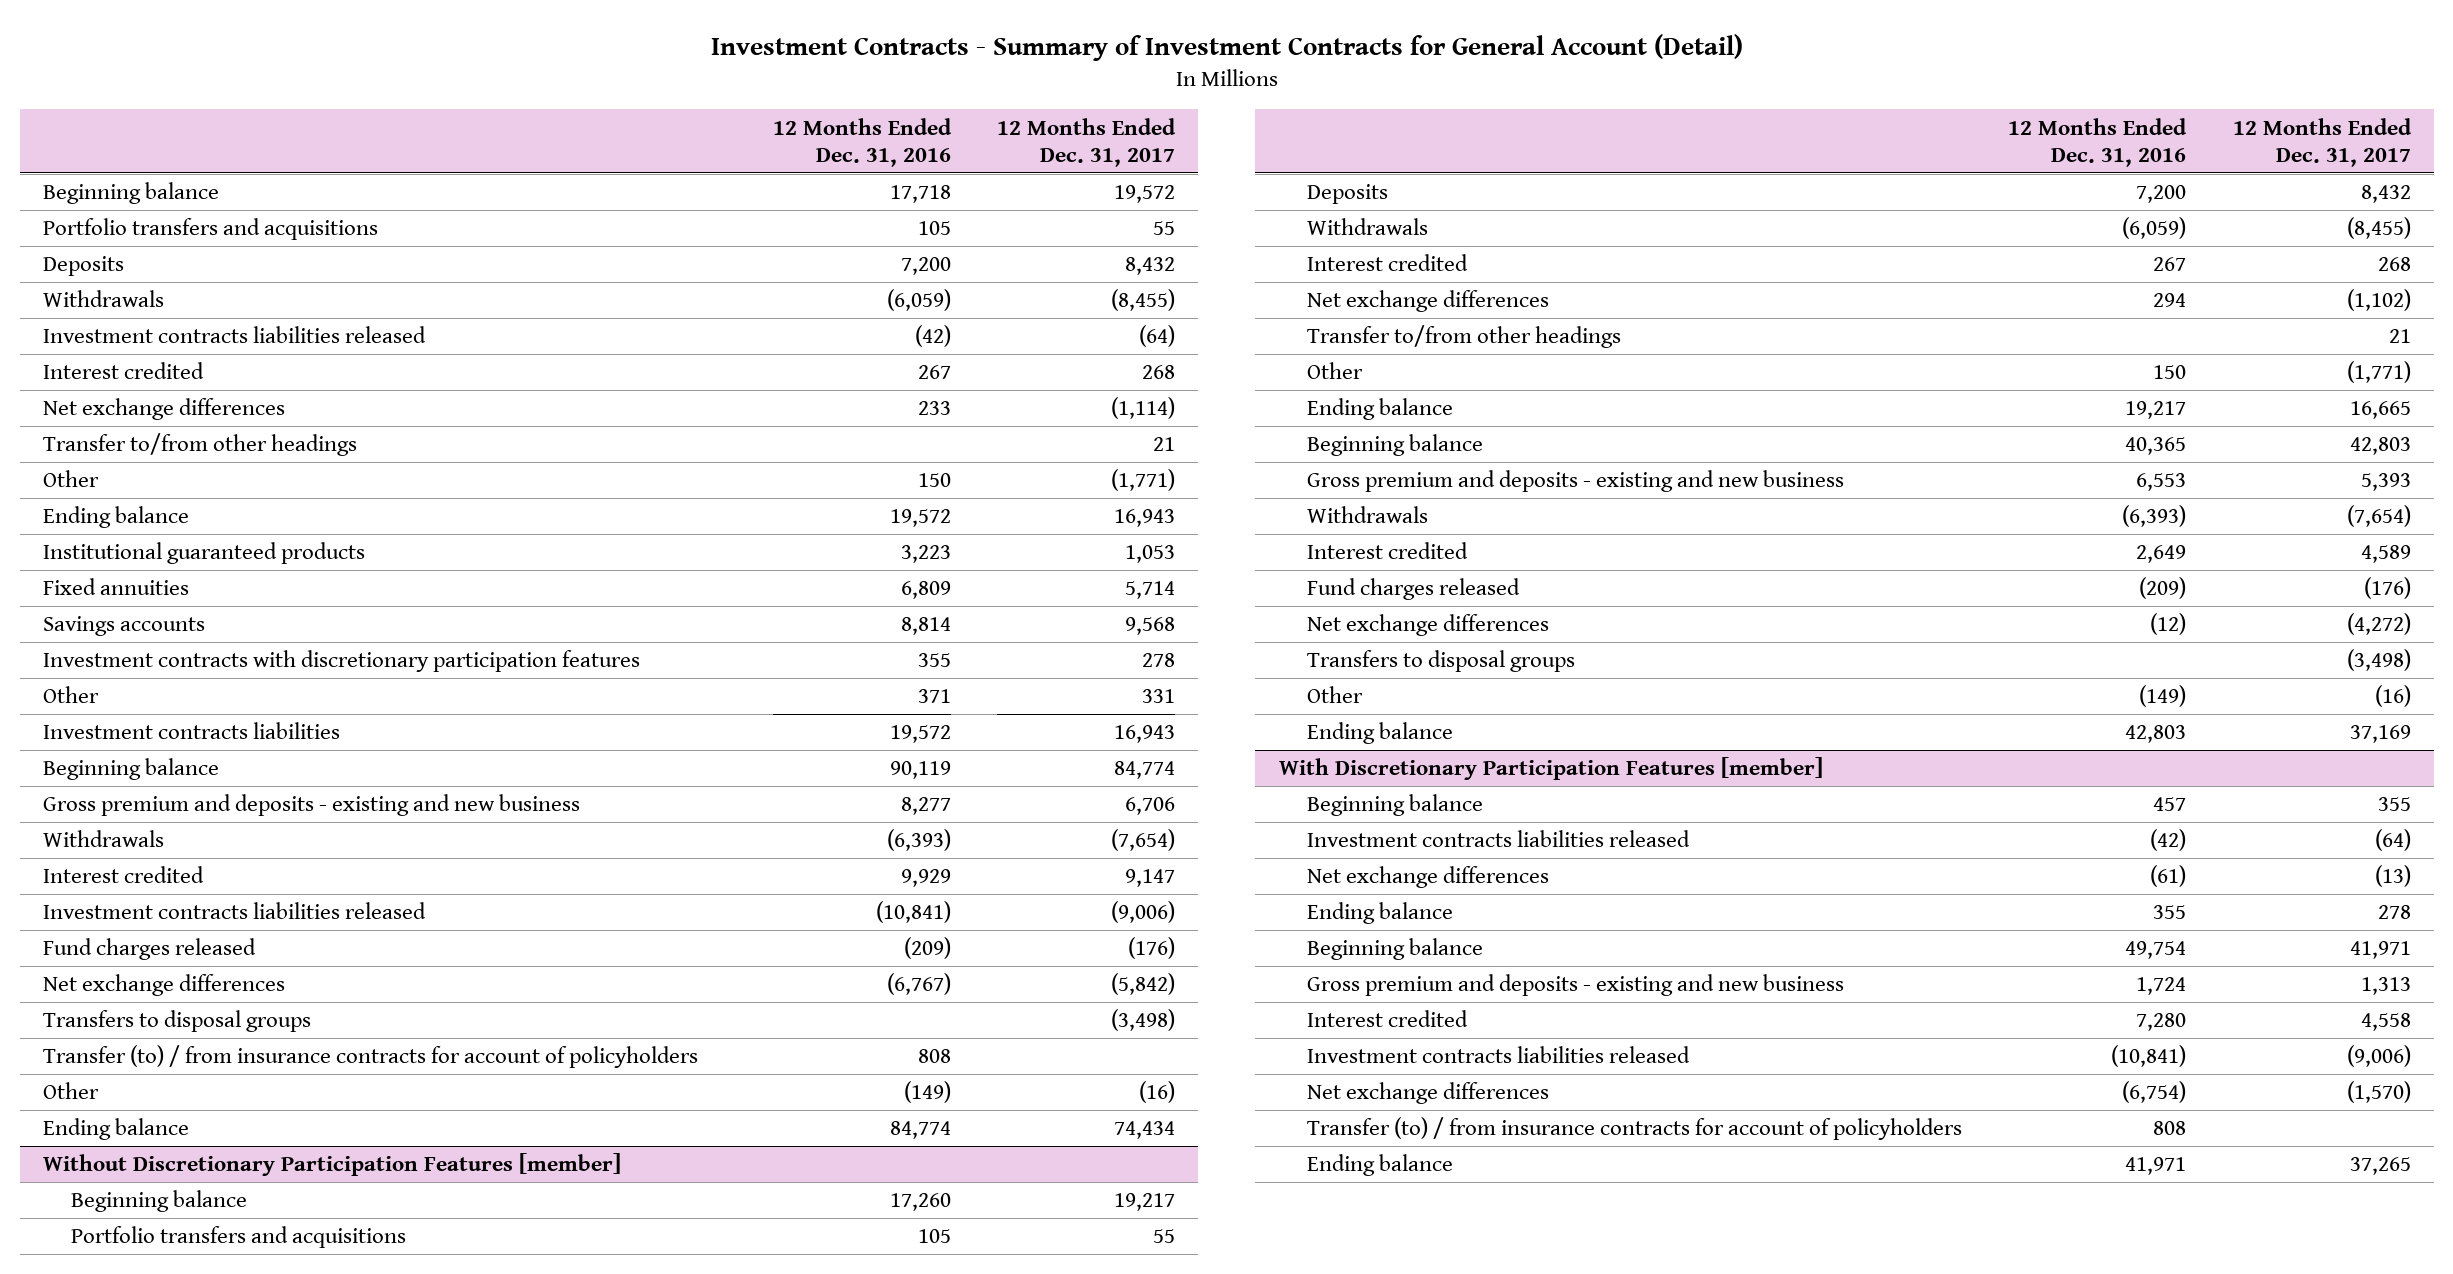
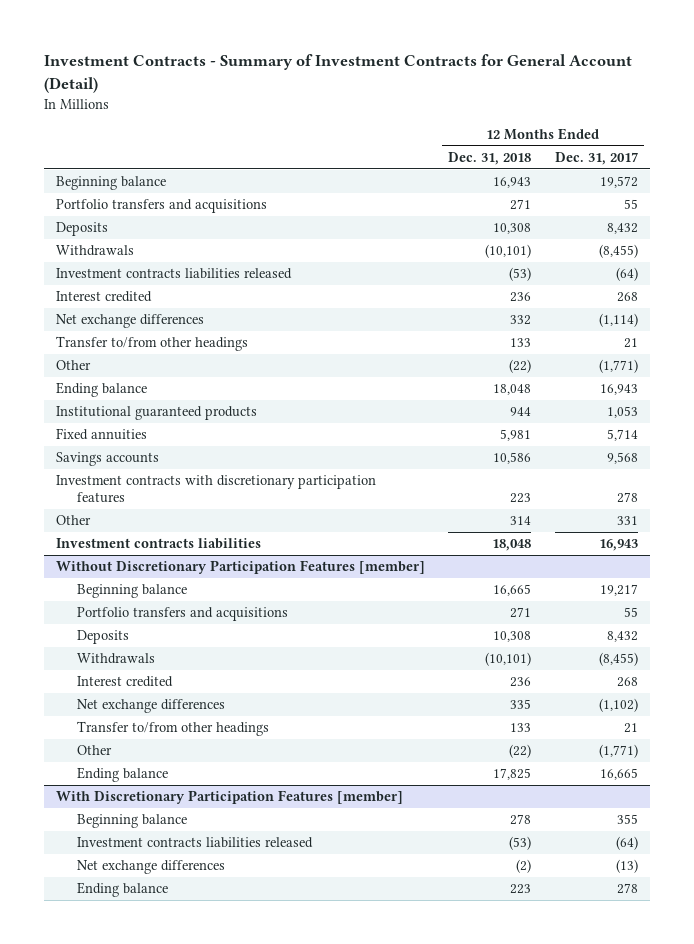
[772,117,952,168] 12 Months Ended Dec. 31, 2016 -> none
none -> [448,152,532,166] Dec. 31, 2018
[42,758,219,781] Beginning balance -> none
[42,794,580,817] Gross premium and deposits - existing and new business -> none
[42,830,164,848] Withdrawals -> none
[42,866,204,884] Interest credited -> none
[42,902,426,920] Investment contracts liabilities released -> none
[42,938,256,961] Fund charges released -> none
[42,974,285,997] Net exchange differences -> none
[42,1010,311,1033] Transfers to disposal groups -> none
[42,1045,698,1069] Transfer (to) / from insurance contracts for account of policyholders -> none
[42,1082,99,1100] Other -> none
[42,1118,189,1141] Ending balance -> none
[1307,434,1484,457] Beginning balance -> none
[1307,470,1845,493] Gross premium and deposits - existing and new business -> none
[1307,506,1429,524] Withdrawals -> none
[1307,542,1469,560] Interest credited -> none
[1307,578,1521,601] Fund charges released -> none
[1307,614,1550,637] Net exchange differences -> none
[1307,650,1576,673] Transfers to disposal groups -> none
[1307,686,1364,704] Other -> none
[1307,722,1454,745] Ending balance -> none
[1307,938,1484,961] Beginning balance -> none
[1307,974,1845,997] Gross premium and deposits - existing and new business -> none
[1307,1010,1469,1028] Interest credited -> none
[1307,1046,1691,1064] Investment contracts liabilities released -> none
[1307,1082,1550,1105] Net exchange differences -> none
[1307,1117,1963,1141] Transfer (to) / from insurance contracts for account of policyholders -> none
[1307,1154,1454,1177] Ending balance -> none

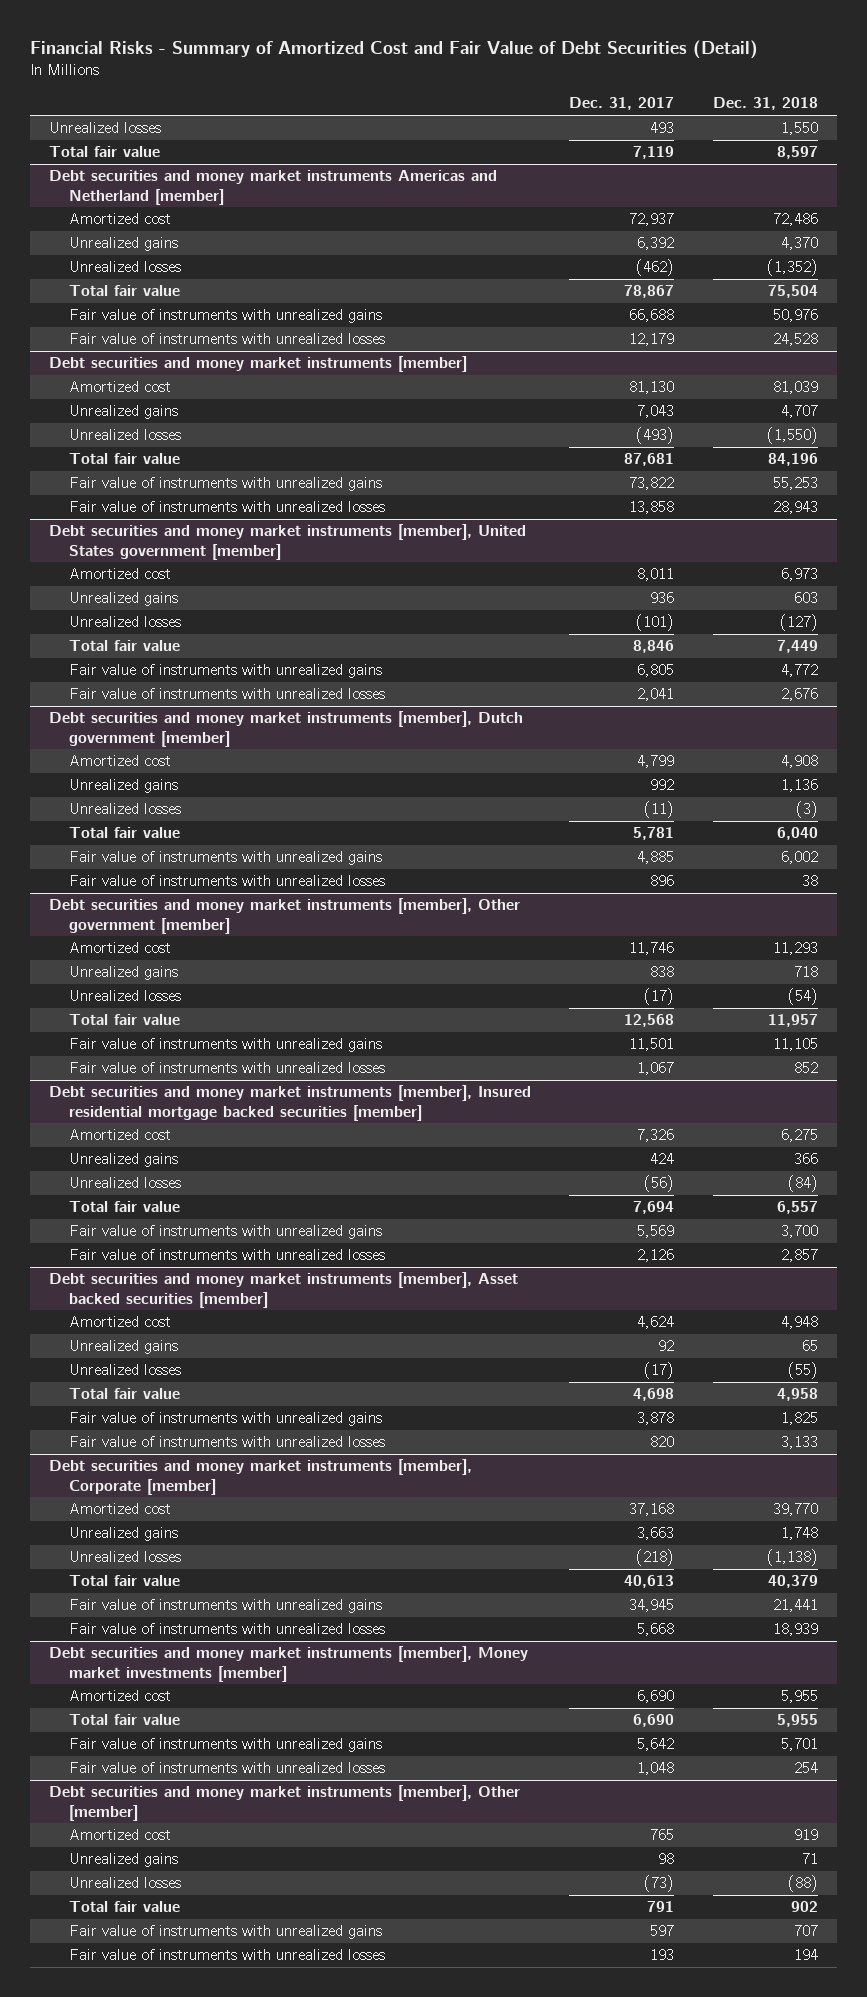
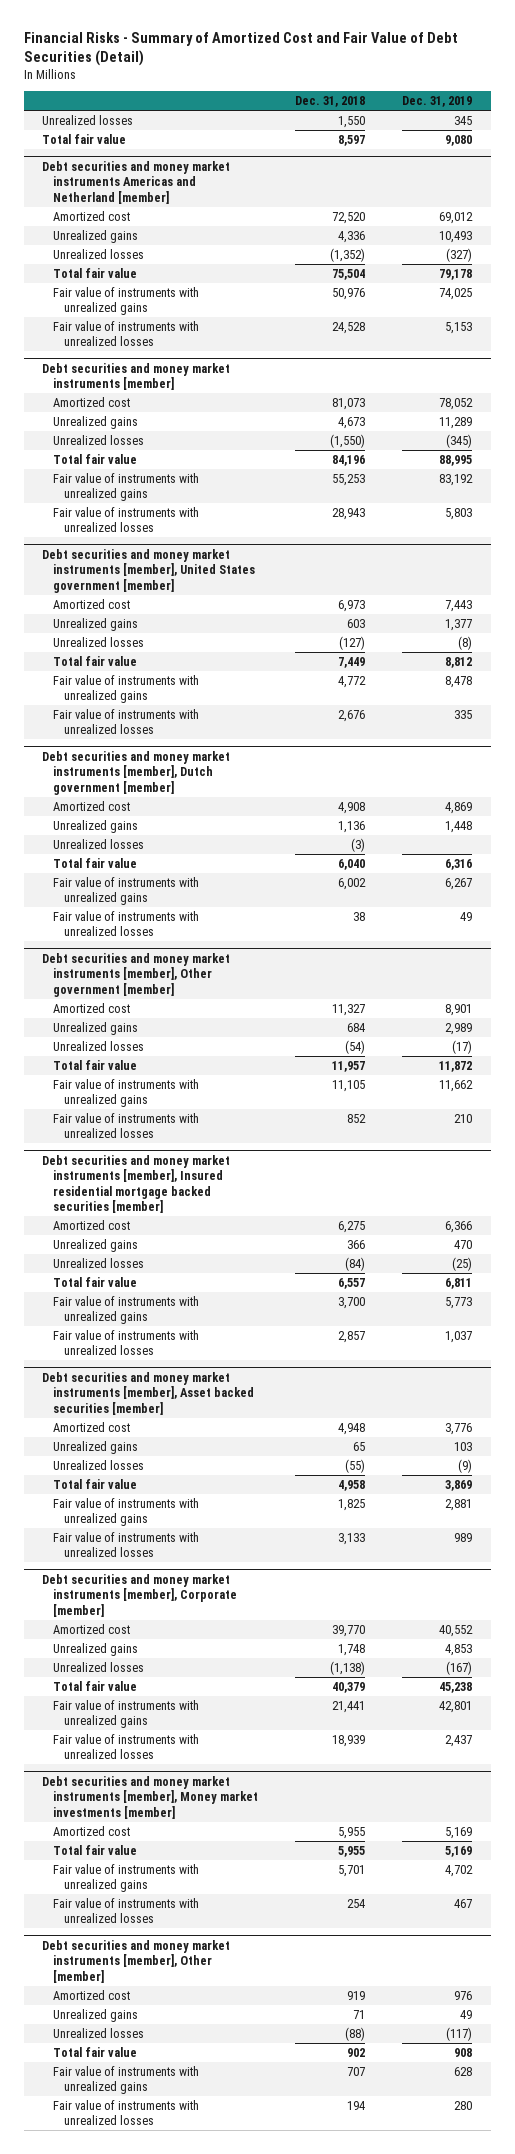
[569,97,675,111] Dec. 31, 2017 -> none
none -> [402,96,473,108] Dec. 31, 2019
[772,213,818,227] 72,486 -> [332,211,366,224] 72,520
[780,237,818,251] 4,370 -> [338,230,366,243] 4,336
[772,381,818,395] 81,039 -> [332,397,366,410] 81,073
[780,405,818,419] 4,707 -> [338,416,366,429] 4,673
[772,942,818,956] 11,293 -> [332,1003,366,1016] 11,327
[793,966,818,978] 718 -> [347,1022,366,1032] 684

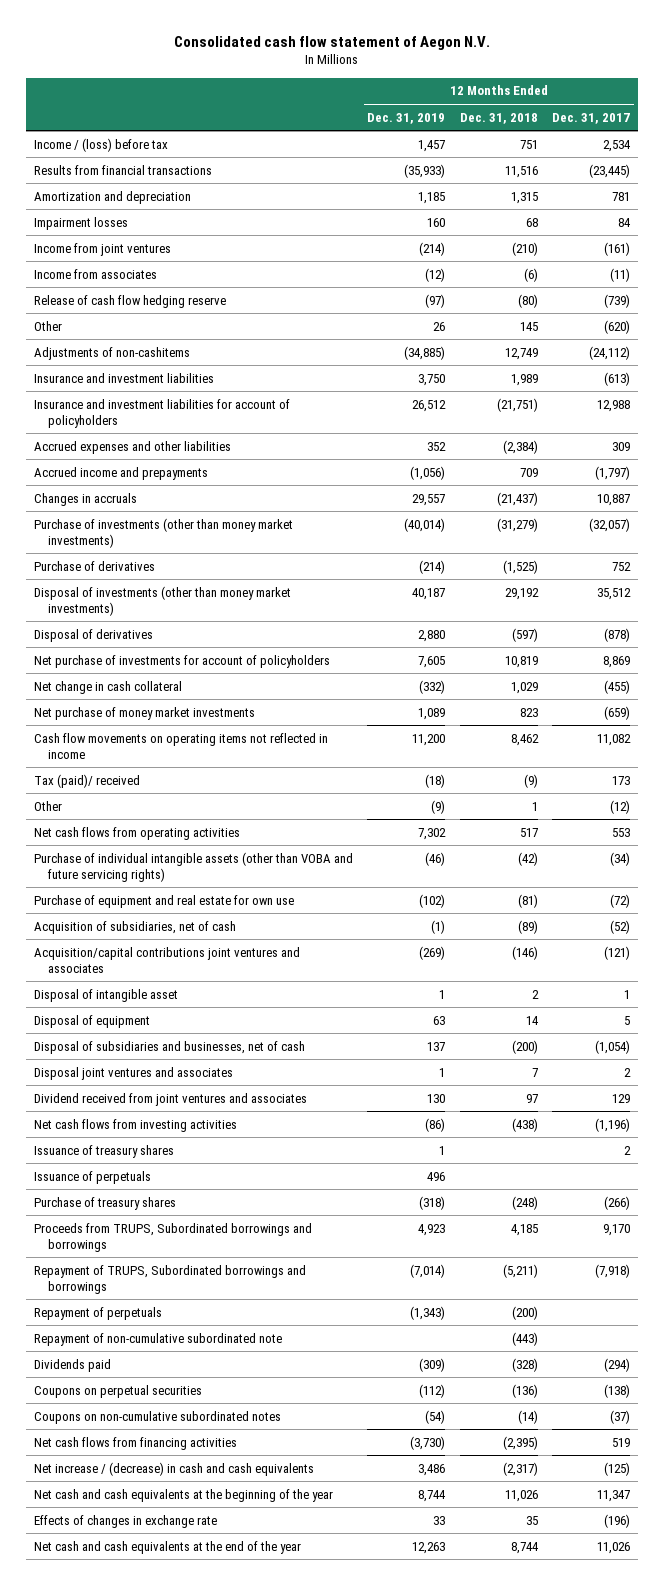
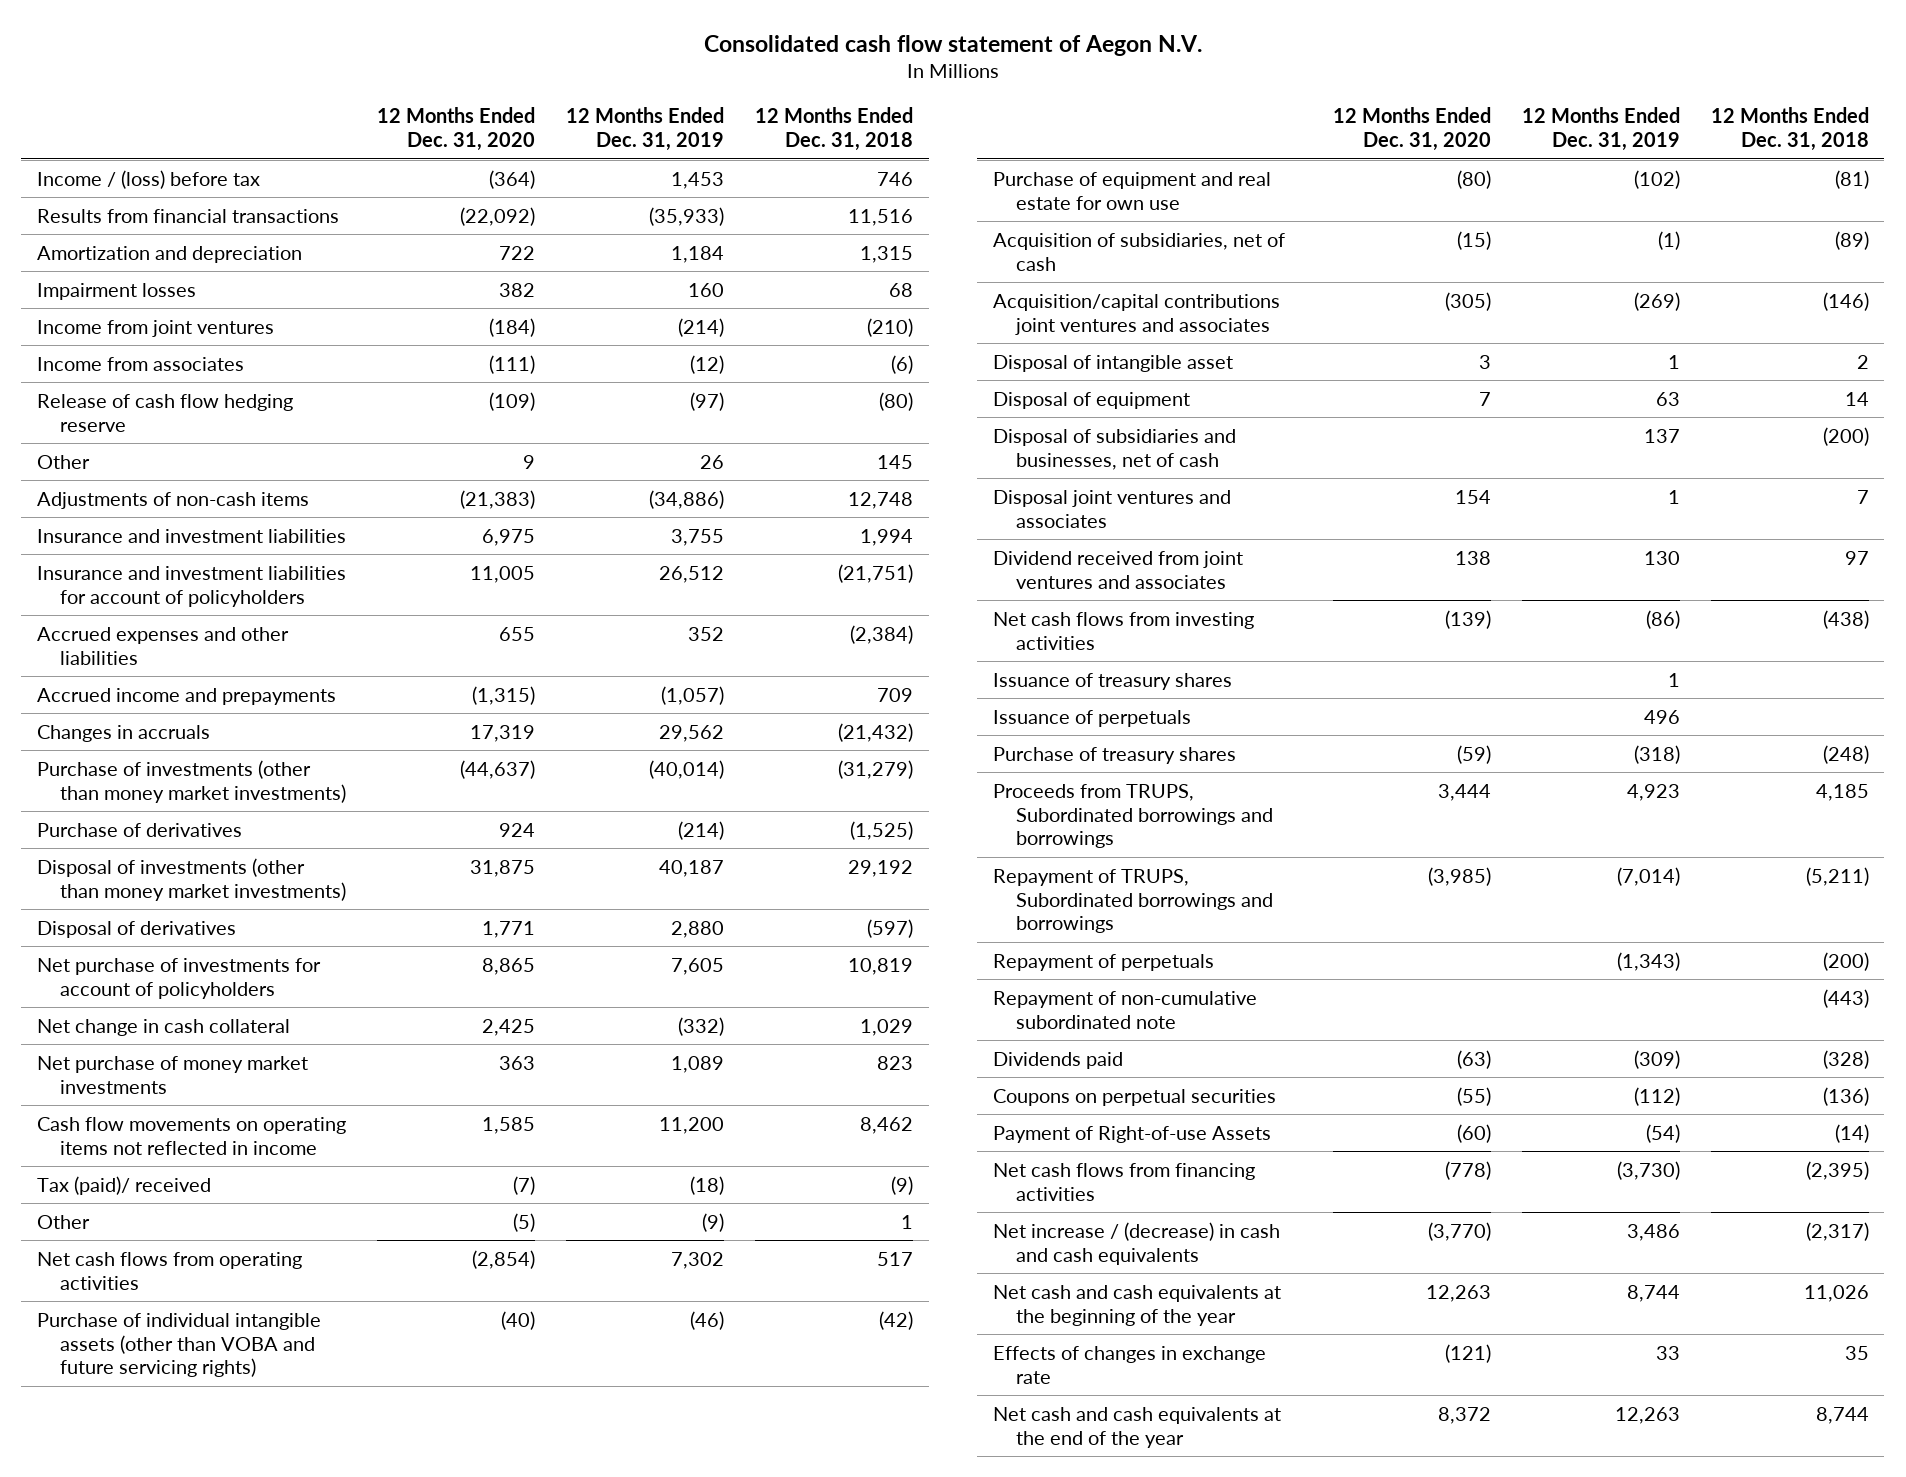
[552,112,631,124] Dec. 31, 2017 -> none
none -> [376,107,535,151] 12 Months Ended Dec. 31, 2020
[418,139,446,152] 1,457 -> [670,171,724,189] 1,453
[519,139,538,149] 751 -> [877,171,914,186] 746
[418,191,446,204] 1,185 -> [670,245,724,263] 1,184
[33,346,190,360] Adjustments of non-cashitems -> [36,491,309,509] Adjustments of non-cash items
[404,345,446,360] (34,885) -> [648,489,724,509] (34,886)
[504,347,538,360] 12,749 -> [848,491,914,509] 12,748
[418,373,446,386] 3,750 -> [670,528,724,546] 3,755
[510,373,538,386] 1,989 -> [860,528,914,546] 1,994
[410,465,446,480] (1,056) -> [660,685,724,705] (1,057)
[412,493,446,506] 29,557 -> [658,724,724,742] 29,562
[496,491,538,506] (21,437) -> [838,722,914,742] (21,432)
[33,1410,281,1424] Coupons on non-cumulative subordinated notes -> [992,1125,1271,1143] Payment of Right-of-use Assets

